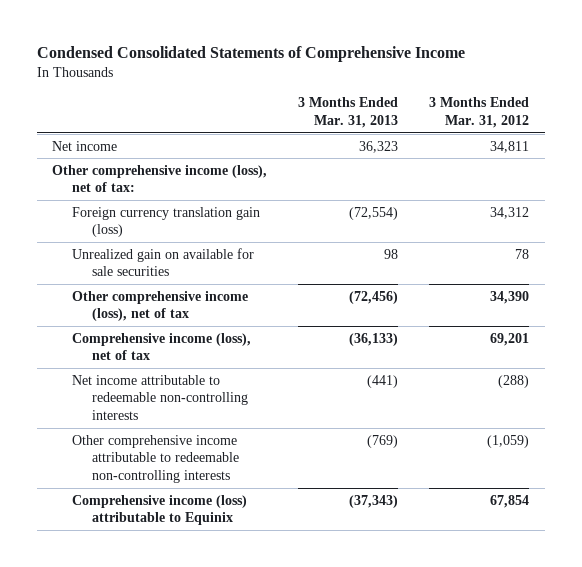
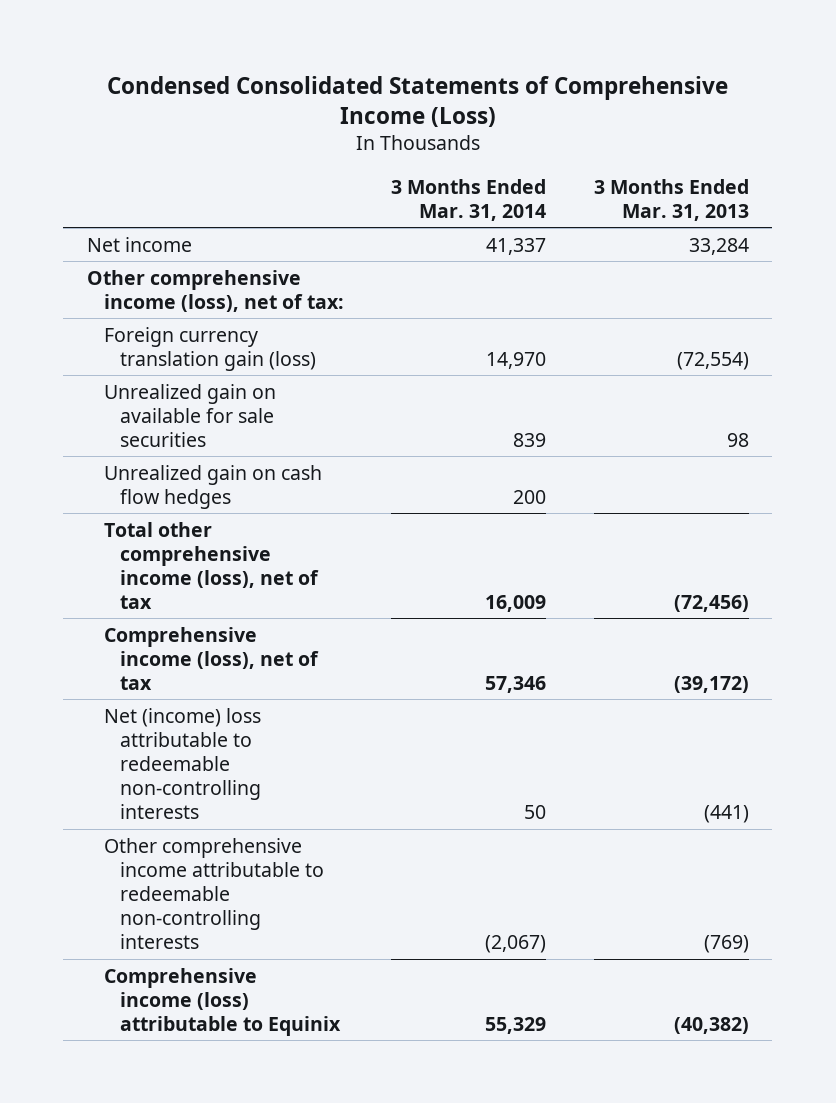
[36,46,465,63] Condensed Consolidated Statements of Comprehensive Income -> [106,75,728,128] Condensed Consolidated Statements of Comprehensive Income (Loss)
[429,97,530,129] 3 Months Ended Mar. 31, 2012 -> none
none -> [391,178,547,221] 3 Months Ended Mar. 31, 2014
[359,140,399,153] 36,323 -> [688,237,749,255] 33,284
none -> [103,464,322,509] Unrealized gain on cash flow hedges
[72,290,249,322] Other comprehensive income (loss), net of tax -> [103,521,320,609] Total other comprehensive income (loss), net of tax
[349,332,399,346] (36,133) -> [673,675,749,693] (39,172)
[72,374,248,421] Net income attributable to redeemable non-controlling interests -> [103,707,262,819] Net (income) loss attributable to redeemable non-controlling interests
[349,494,399,508] (37,343) -> [673,1016,749,1034] (40,382)

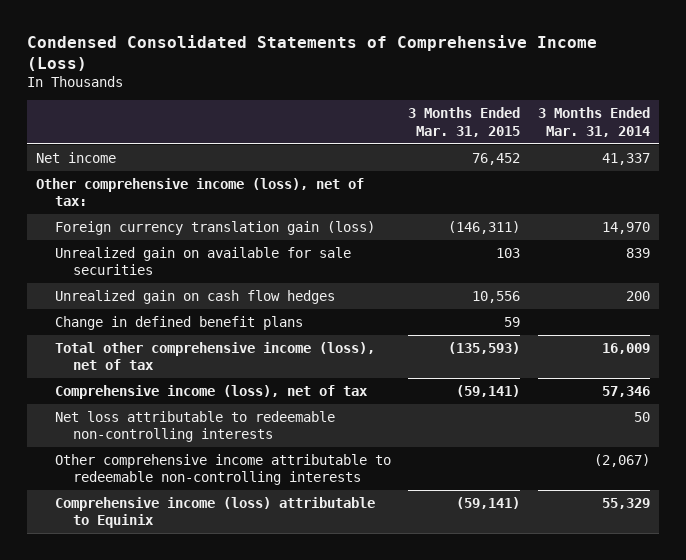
[593,178,749,221] 3 Months Ended Mar. 31, 2013 -> none
none -> [408,107,521,137] 3 Months Ended Mar. 31, 2015
none -> [54,315,303,330] Change in defined benefit plans
[103,707,262,819] Net (income) loss attributable to redeemable non-controlling interests -> [54,410,335,443] Net loss attributable to redeemable non-controlling interests

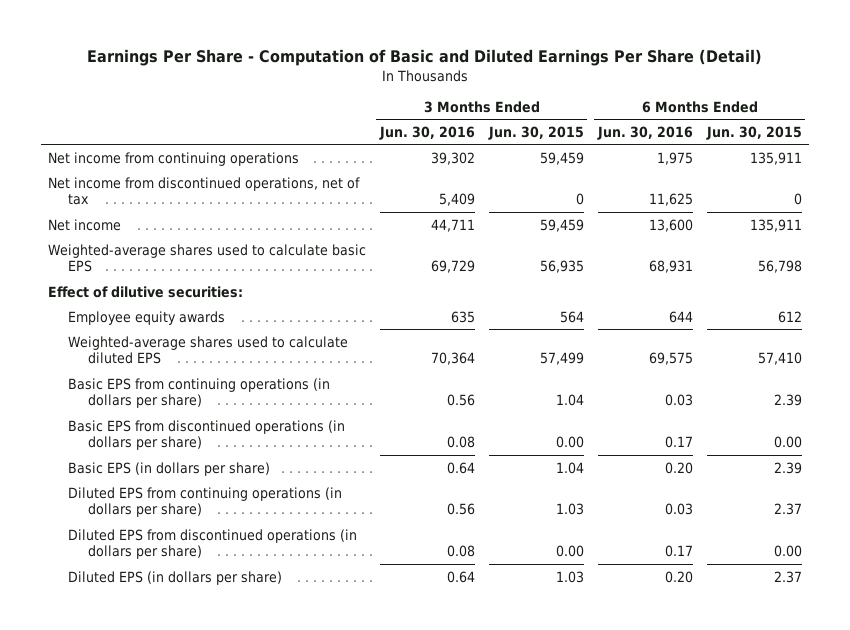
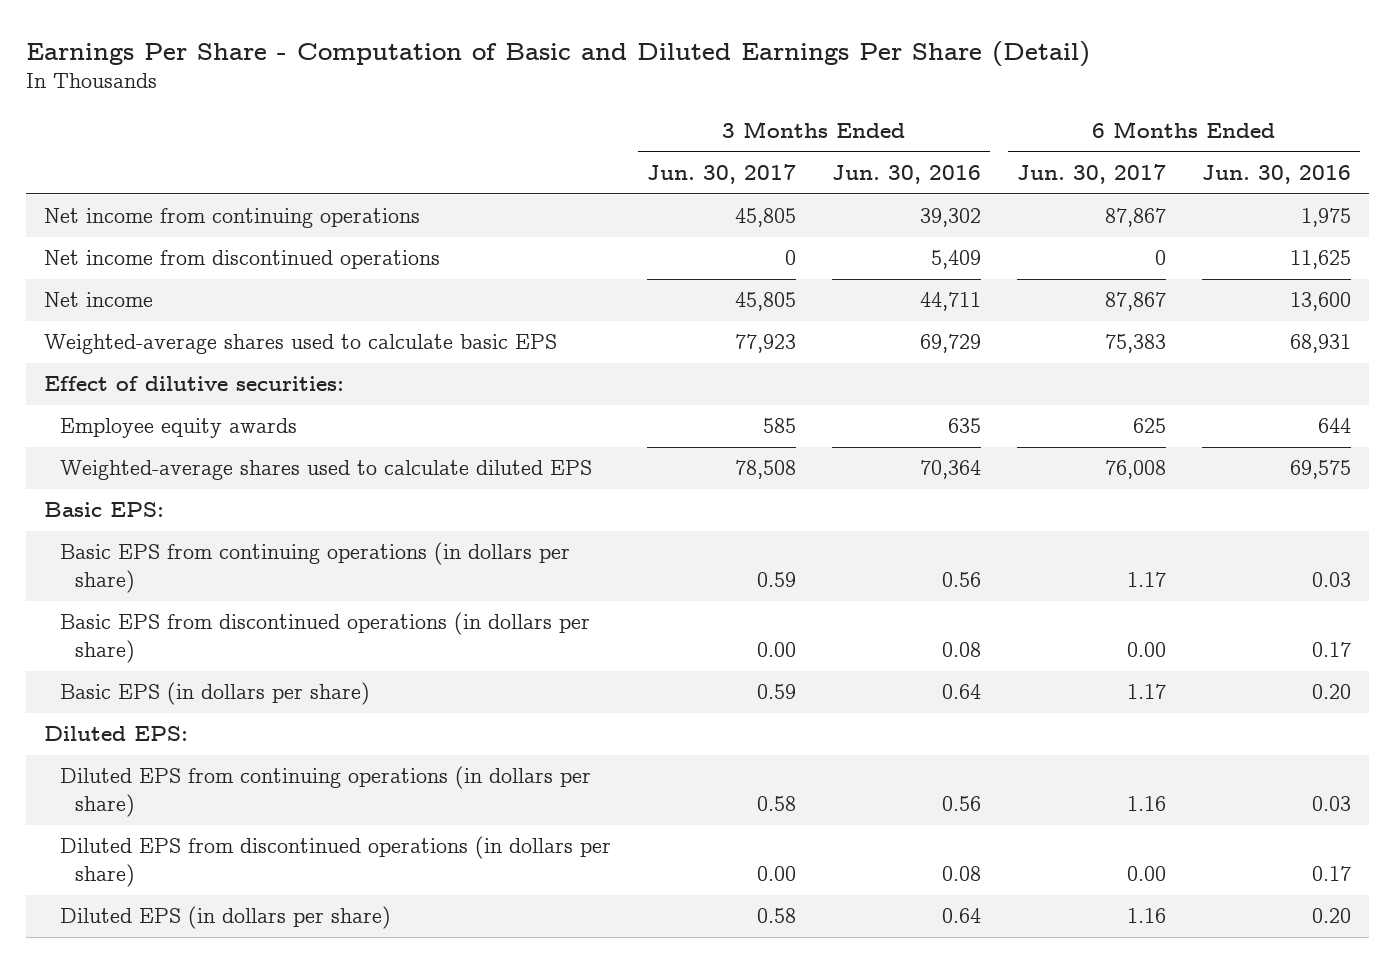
[487,125,584,140] Jun. 30, 2015 -> none
[705,125,802,140] Jun. 30, 2015 -> none
none -> [646,164,796,185] Jun. 30, 2017
none -> [1017,164,1167,185] Jun. 30, 2017
[47,176,360,206] Net income from discontinued operations, net of tax -> [44,250,441,270] Net income from discontinued operations
none -> [44,502,165,518] Basic EPS:
none -> [44,726,189,742] Diluted EPS:

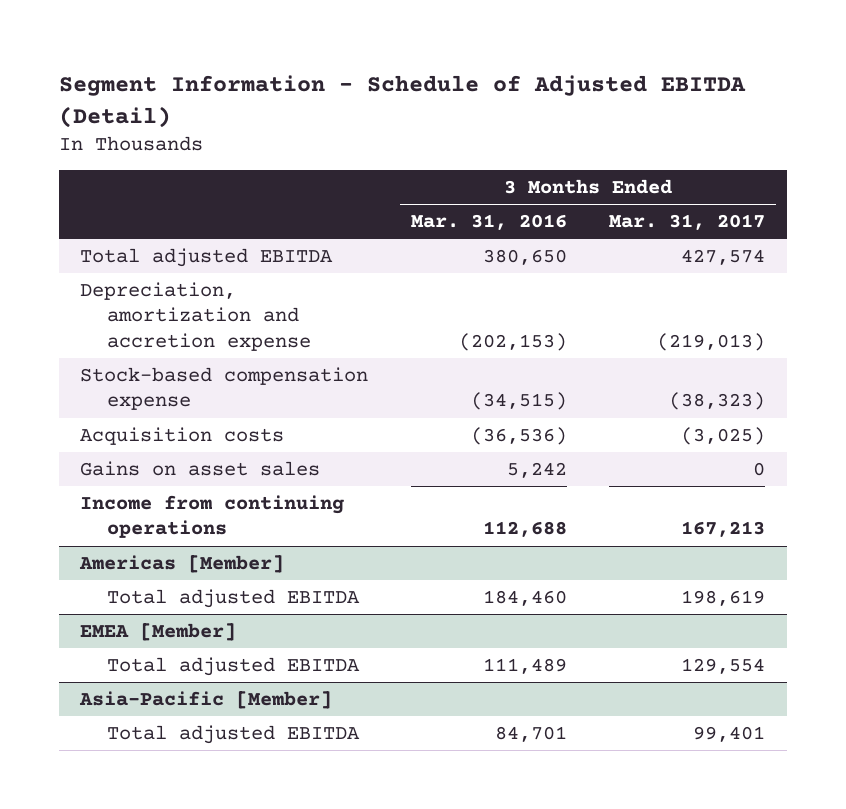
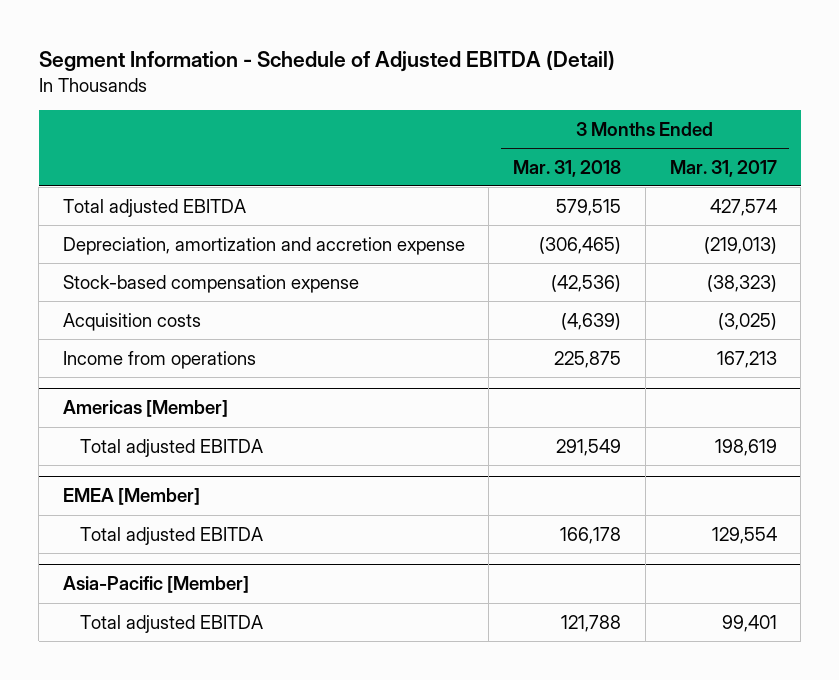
[410,214,567,231] Mar. 31, 2016 -> none
none -> [513,159,622,177] Mar. 31, 2018
[80,460,321,476] Gains on asset sales -> none
[80,494,345,539] Income from continuing operations -> [62,350,256,369] Income from operations

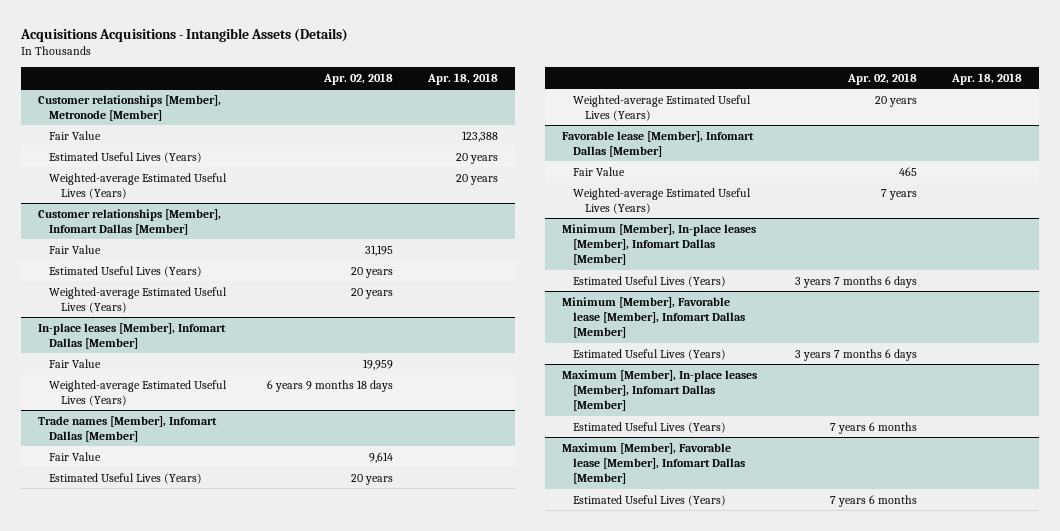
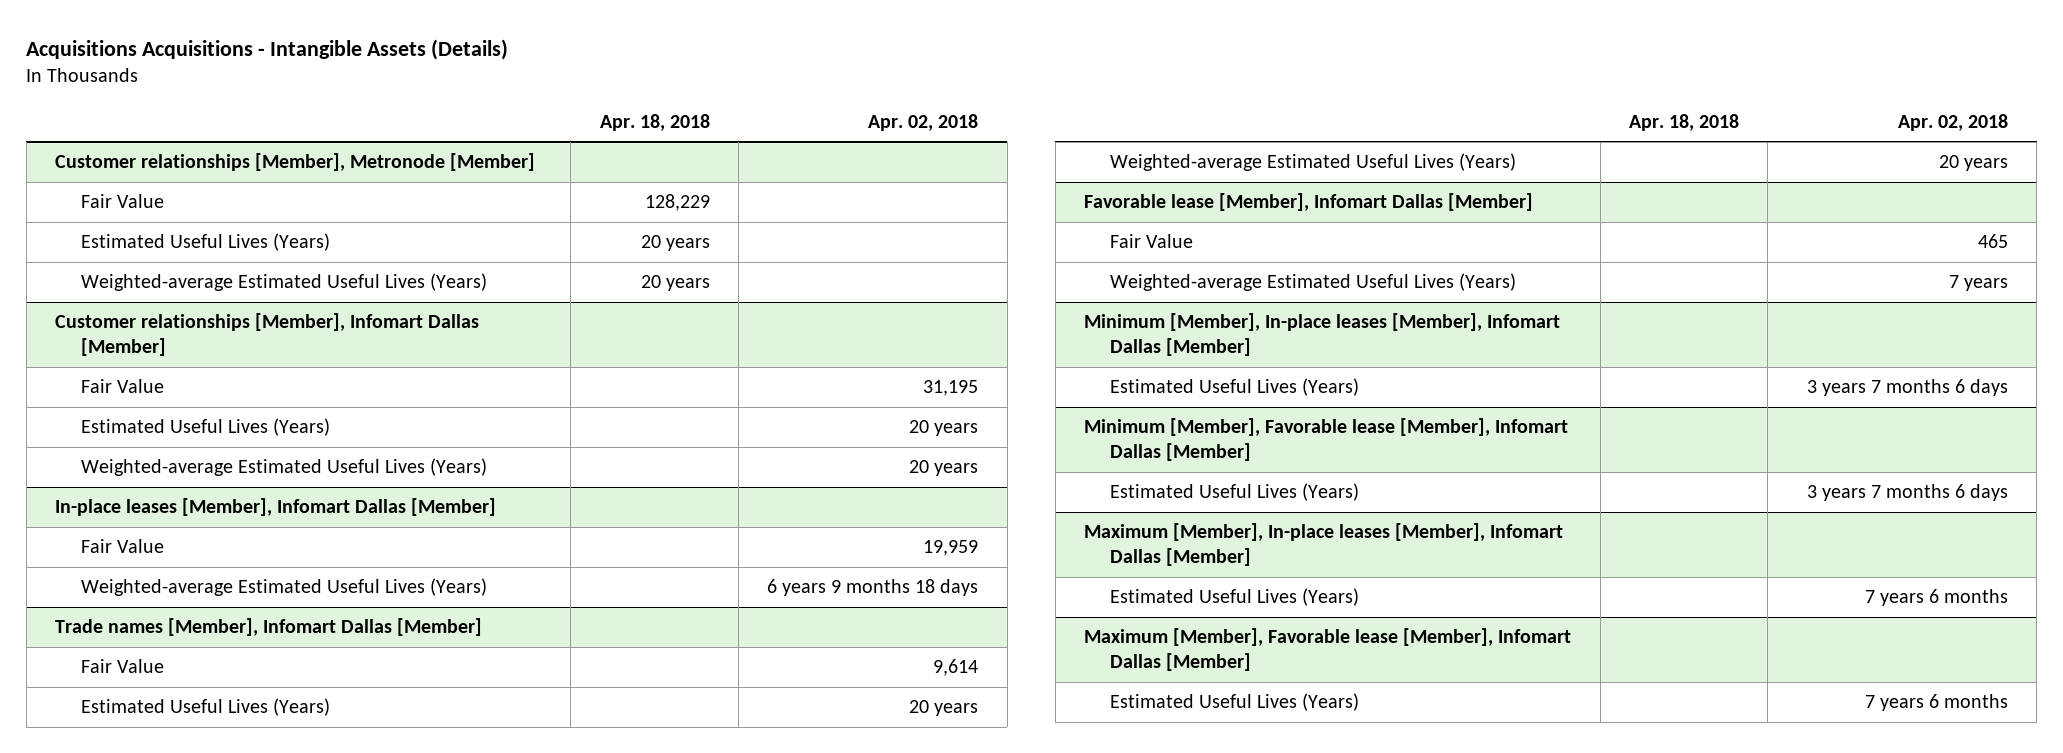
[461,130,498,142] 123,388 -> [644,194,710,212] 128,229

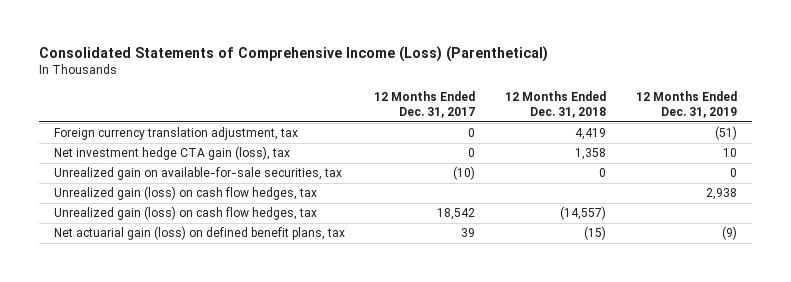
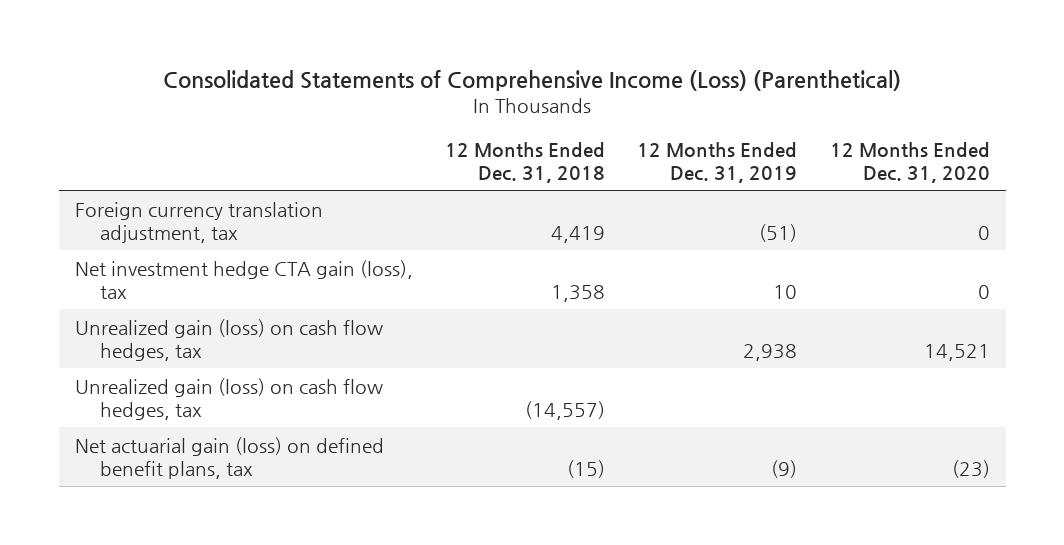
[374,90,476,119] 12 Months Ended Dec. 31, 2017 -> none
none -> [829,141,990,183] 12 Months Ended Dec. 31, 2020
[53,167,342,181] Unrealized gain on available-for-sale securities, tax -> none

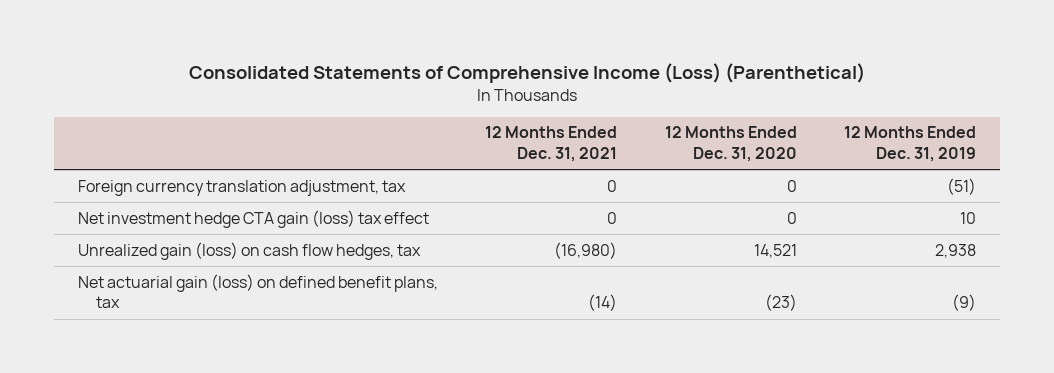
[445,141,606,183] 12 Months Ended Dec. 31, 2018 -> none
none -> [485,126,618,162] 12 Months Ended Dec. 31, 2021
[74,259,413,299] Net investment hedge CTA gain (loss), tax -> [78,209,430,228] Net investment hedge CTA gain (loss) tax effect
[74,377,383,420] Unrealized gain (loss) on cash flow hedges, tax -> none

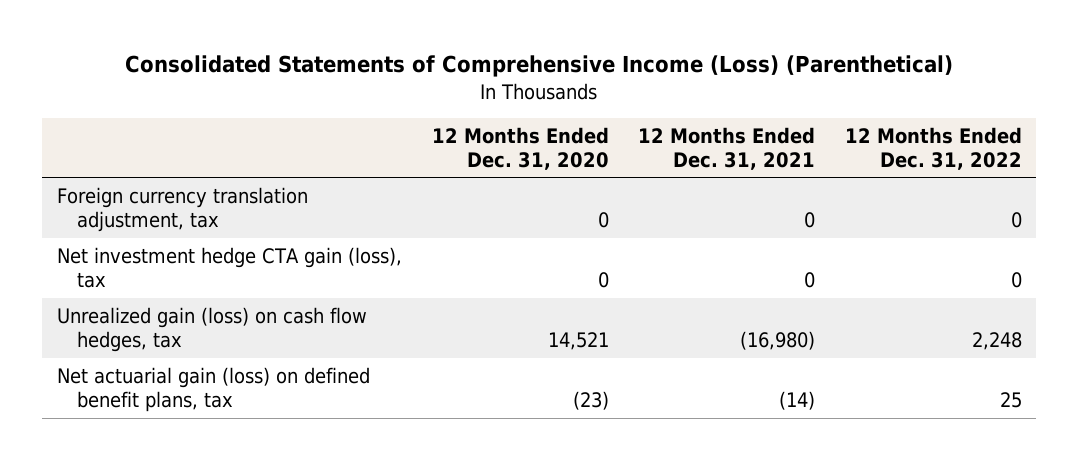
[844,126,977,162] 12 Months Ended Dec. 31, 2019 -> none
none -> [844,126,1022,170] 12 Months Ended Dec. 31, 2022
[78,209,430,228] Net investment hedge CTA gain (loss) tax effect -> [57,246,403,288] Net investment hedge CTA gain (loss), tax

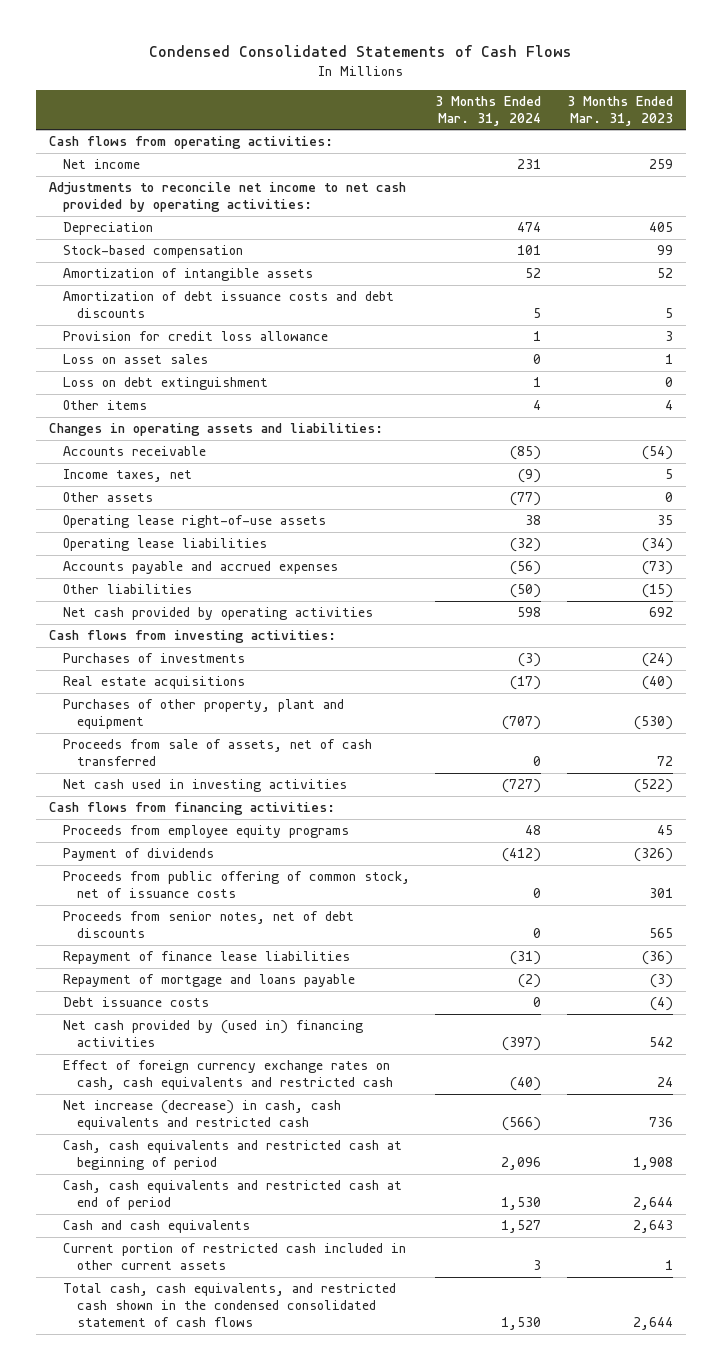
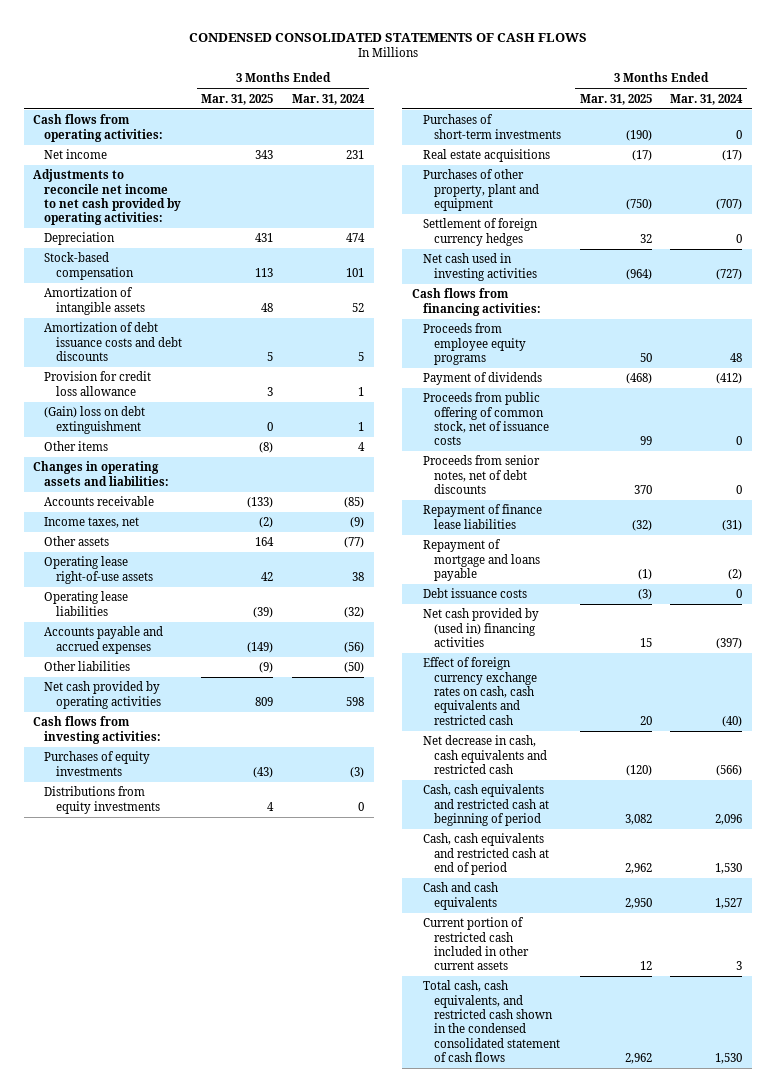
[148,45,572,58] Condensed Consolidated Statements of Cash Flows -> [188,32,587,42] CONDENSED CONSOLIDATED STATEMENTS OF CASH FLOWS
[567,95,674,126] 3 Months Ended Mar. 31, 2023 -> none
none -> [201,93,274,105] Mar. 31, 2025
[62,354,208,365] Loss on asset sales -> none
[62,377,268,391] Loss on debt extinguishment -> [44,406,146,434] (Gain) loss on debt extinguishment
[62,653,245,664] Purchases of investments -> [44,751,151,776] Purchases of equity investments
none -> [44,786,160,814] Distributions from equity investments
none -> [422,114,561,139] Purchases of short-term investments
[62,739,372,767] Proceeds from sale of assets, net of cash transferred -> none
none -> [422,218,538,246] Settlement of foreign currency hedges
[62,1100,341,1131] Net increase (decrease) in cash, cash equivalents and restricted cash -> [422,735,547,774] Net decrease in cash, cash equivalents and restricted cash

